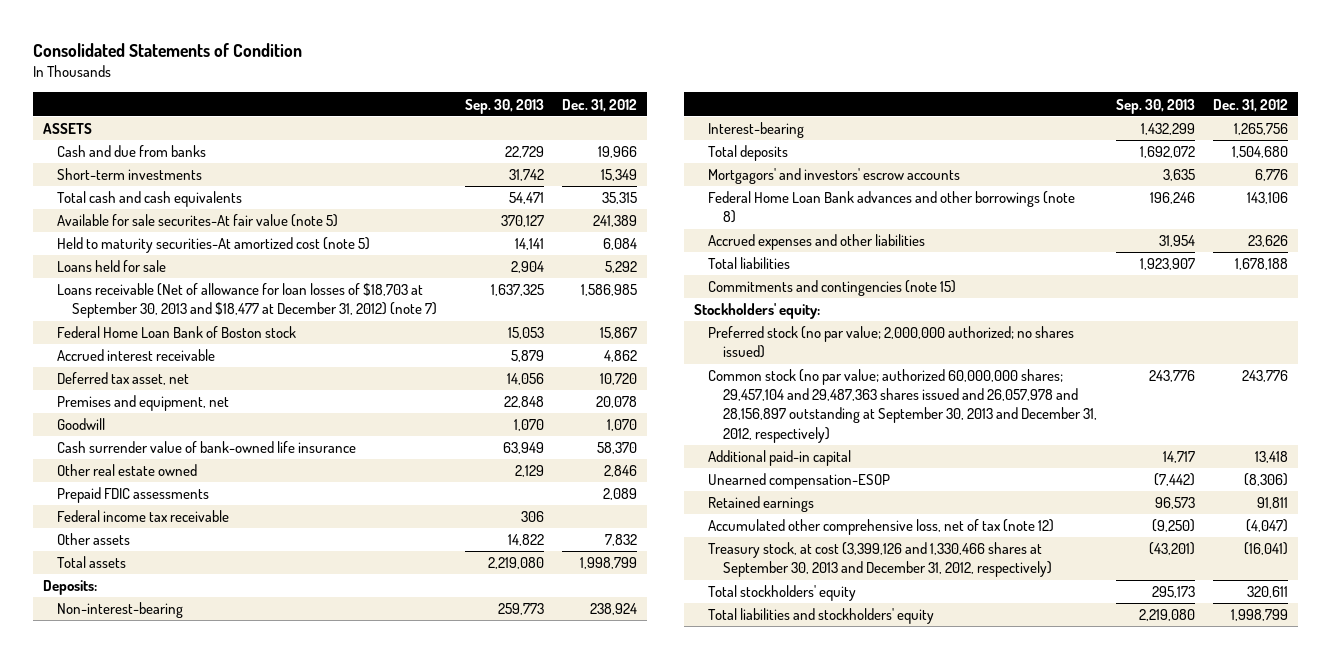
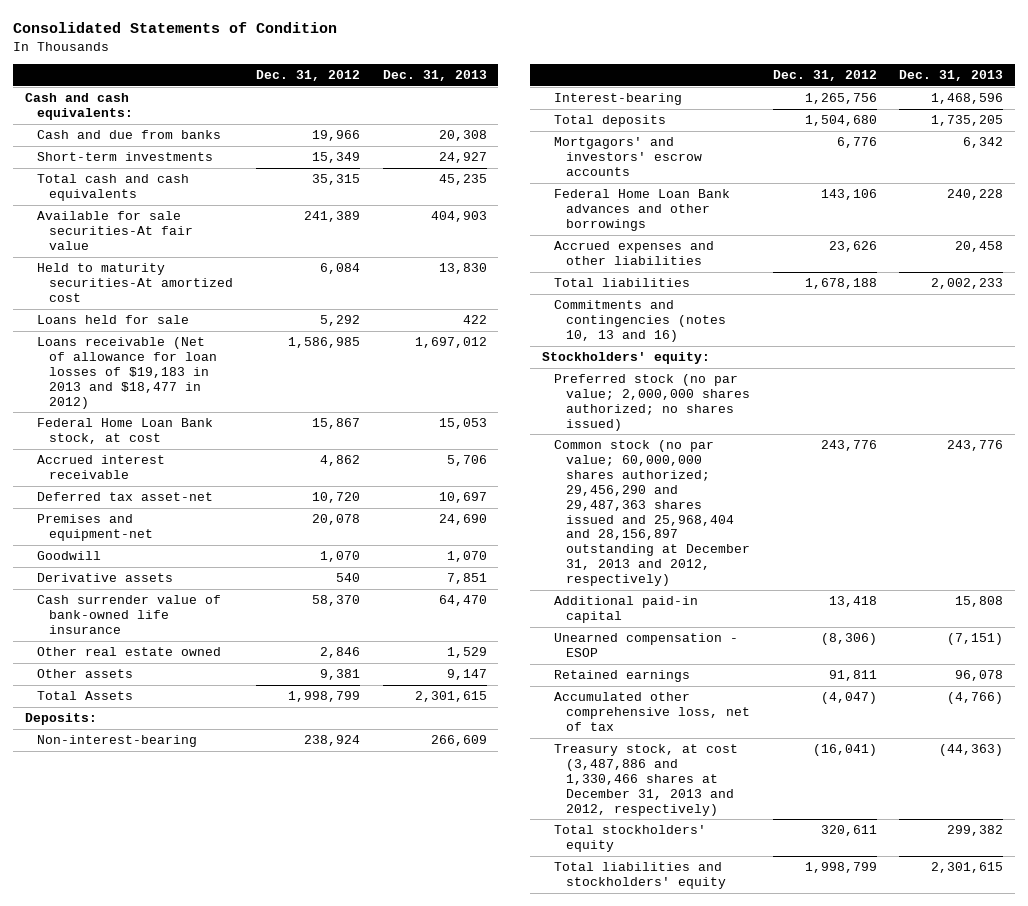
[464,98,544,114] Sep. 30, 2013 -> none
none -> [382,69,487,81] Dec. 31, 2013
[42,123,92,135] ASSETS -> none
none -> [24,93,134,121] Cash and cash equivalents:
[57,214,339,228] Available for sale securites-At fair value (note 5) -> [37,211,194,250] Available for sale securities-At fair value
[57,237,371,254] Held to maturity securities-At amortized cost (note 5) -> [37,263,234,302] Held to maturity securities-At amortized cost
[57,283,438,319] Loans receivable (Net of allowance for loan losses of $18,703 at September 30, 2013 and $18,477 at December 31, 2012) (note 7) -> [37,337,218,409] Loans receivable (Net of allowance for loan losses of $19,183 in 2013 and $18,477 in 2012)
[57,326,297,339] Federal Home Loan Bank of Boston stock -> [37,418,214,445] Federal Home Loan Bank stock, at cost
[57,372,190,386] Deferred tax asset, net -> [37,492,214,502] Deferred tax asset-net
[57,395,230,412] Premises and equipment, net -> [37,514,154,542] Premises and equipment-net
none -> [37,573,174,583] Derivative assets
[57,487,210,504] Prepaid FDIC assessments -> none
[57,510,230,523] Federal income tax receivable -> none
[605,534,638,547] 7,832 -> [319,669,360,681] 9,381
[57,556,127,569] Total assets -> [37,691,134,701] Total Assets
[708,191,1076,224] Federal Home Loan Bank advances and other borrowings (note 8) -> [553,189,730,231] Federal Home Loan Bank advances and other borrowings
[708,280,957,297] Commitments and contingencies (note 15) -> [553,300,727,342] Commitments and contingencies (notes 10, 13 and 16)
[708,326,1075,359] Preferred stock (no par value; 2,000,000 authorized; no shares issued) -> [553,374,751,431] Preferred stock (no par value; 2,000,000 shares authorized; no shares issued)
[708,369,1098,443] Common stock (no par value; authorized 60,000,000 shares; 29,457,104 and 29,487,363 shares issued and 26,057,978 and 28,156,897 outstanding at September 30, 2013 and December 31, 2012, respectively) -> [553,440,751,587] Common stock (no par value; 60,000,000 shares authorized; 29,456,290 and 29,487,363 shares issued and 25,968,404 and 28,156,897 outstanding at December 31, 2013 and 2012, respectively)
[708,473,891,490] Unearned compensation-ESOP -> [553,633,738,658] Unearned compensation - ESOP
[708,519,1055,536] Accumulated other comprehensive loss, net of tax (note 12) -> [553,692,751,731] Accumulated other comprehensive loss, net of tax
[708,542,1053,578] Treasury stock, at cost (3,399,126 and 1,330,466 shares at September 30, 2013 and December 31, 2012, respectively) -> [553,744,738,816] Treasury stock, at cost (3,487,886 and 1,330,466 shares at December 31, 2013 and 2012, respectively)

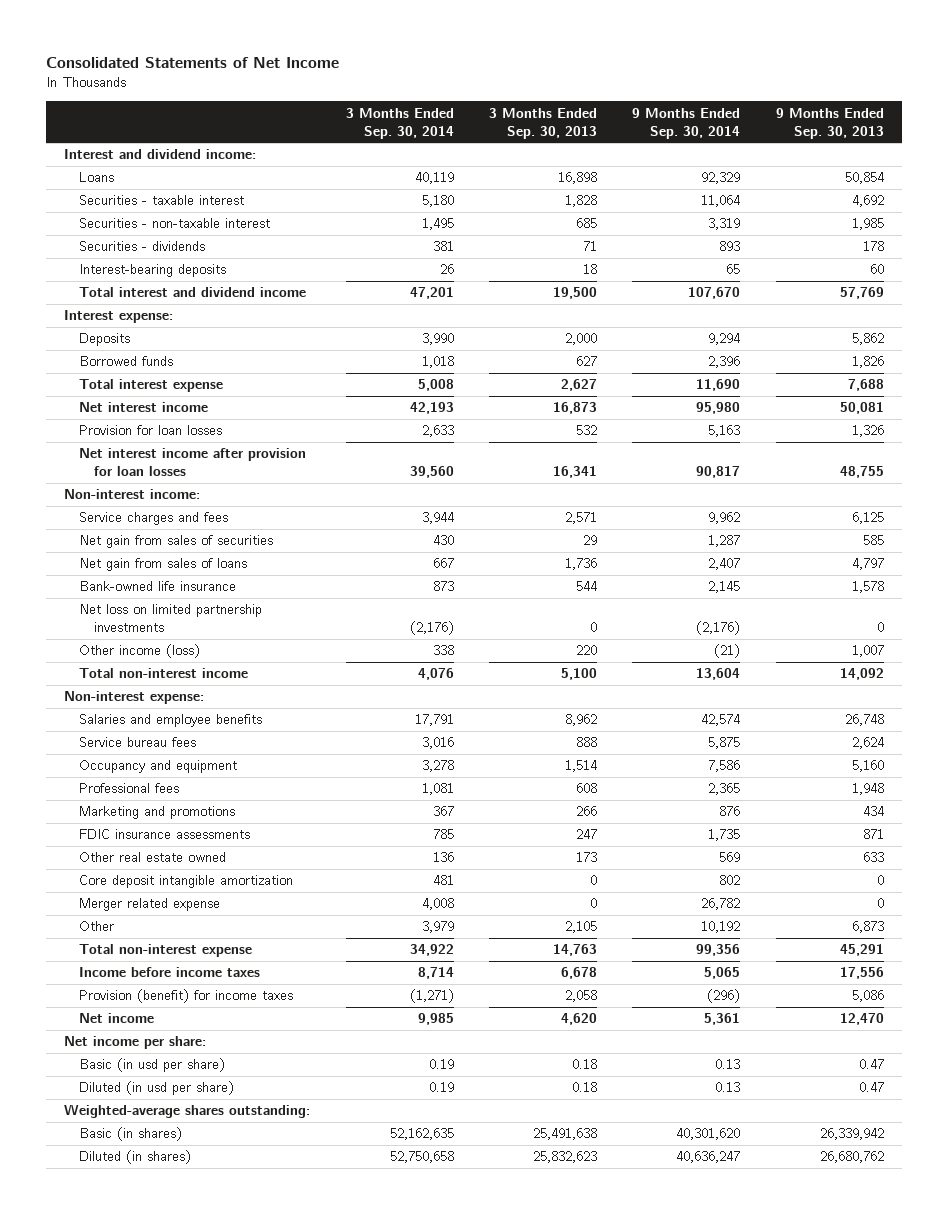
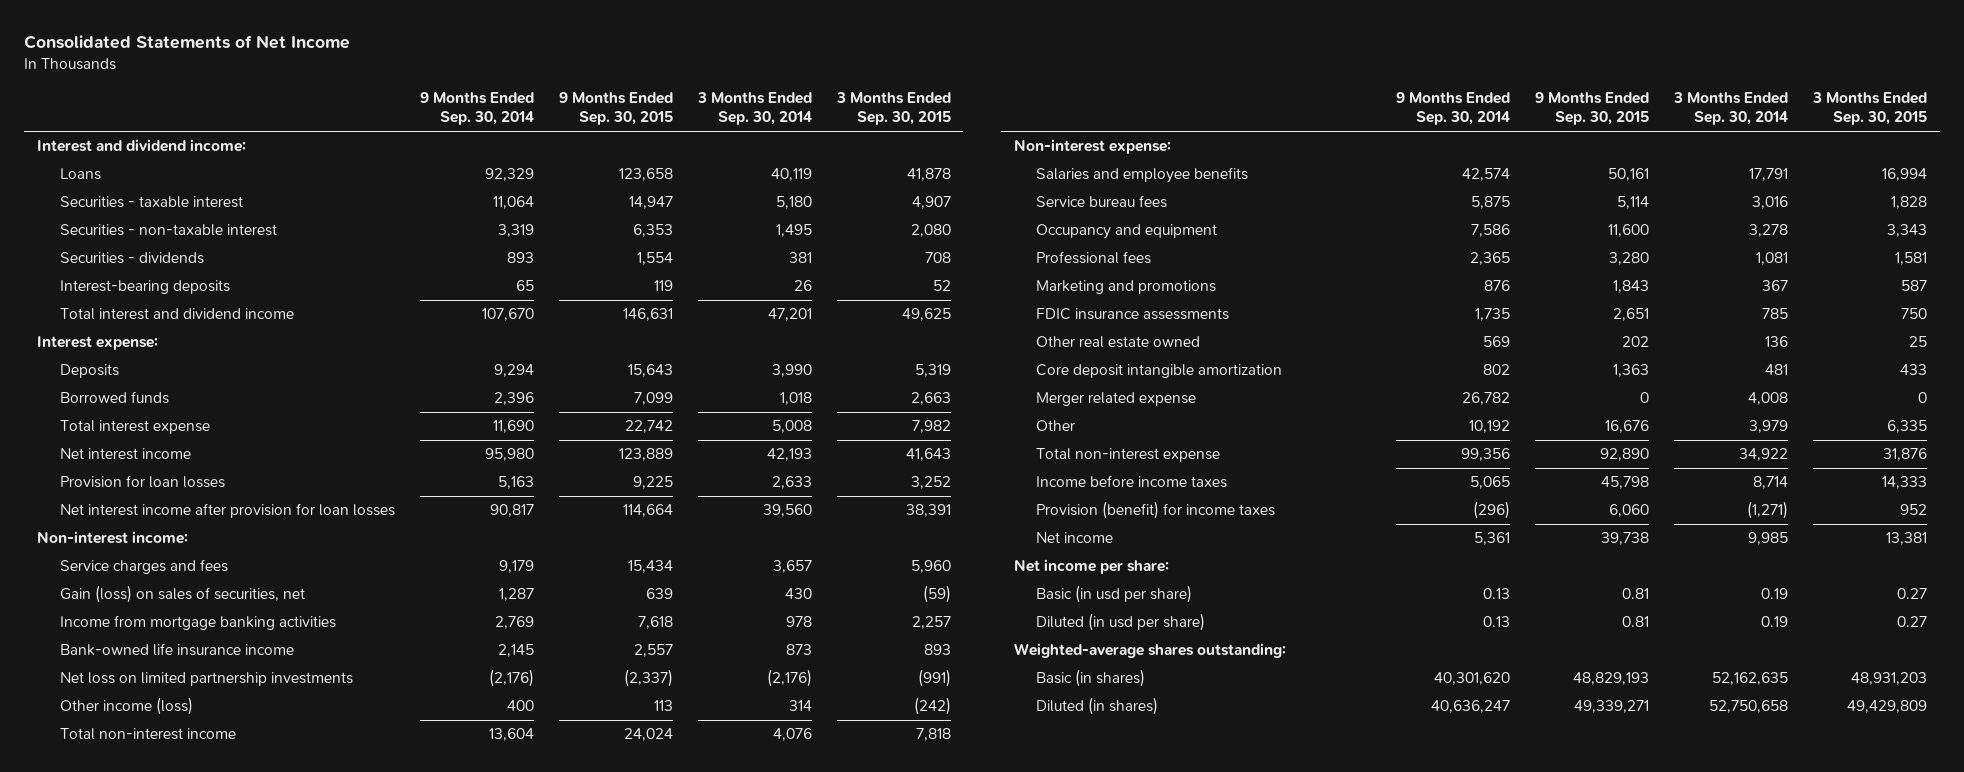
[489,107,598,139] 3 Months Ended Sep. 30, 2013 -> none
[775,107,884,139] 9 Months Ended Sep. 30, 2013 -> none
none -> [558,92,673,126] 9 Months Ended Sep. 30, 2015
none -> [835,92,951,126] 3 Months Ended Sep. 30, 2015
[78,558,247,572] Net gain from sales of loans -> none
[421,512,454,525] 3,944 -> [772,560,812,574] 3,657
[708,512,741,525] 9,962 -> [498,560,534,574] 9,179
[78,535,273,549] Net gain from sales of securities -> [59,585,305,604] Gain (loss) on sales of securities, net
none -> [59,615,336,631] Income from mortgage banking activities
[78,581,236,592] Bank-owned life insurance -> [59,643,294,657] Bank-owned life insurance income
[432,645,454,656] 338 -> [788,700,812,712] 314
[714,644,741,659] (21) -> [506,700,534,712] 400

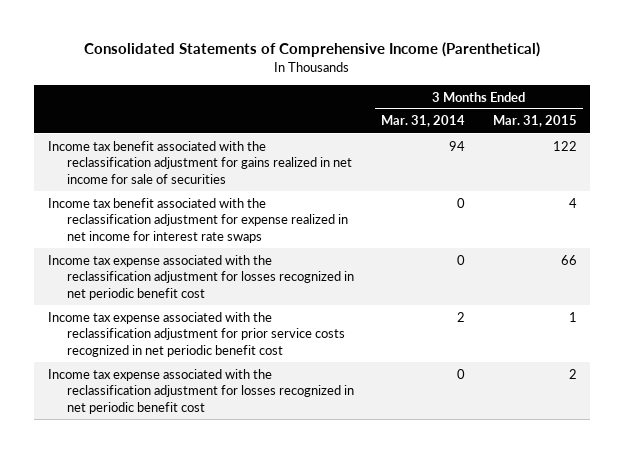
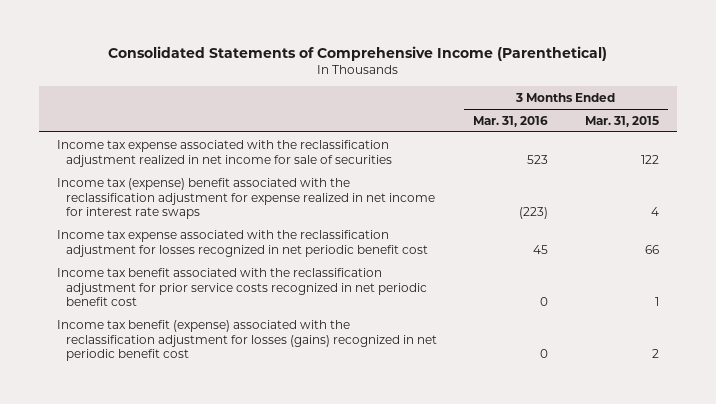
[381,115,466,128] Mar. 31, 2014 -> none
none -> [473,115,549,127] Mar. 31, 2016
[47,140,353,185] Income tax benefit associated with the reclassification adjustment for gains realized in net income for sale of securities -> [56,139,393,167] Income tax expense associated with the reclassification adjustment realized in net income for sale of securities
[47,197,349,244] Income tax benefit associated with the reclassification adjustment for expense realized in net income for interest rate swaps -> [56,177,436,220] Income tax (expense) benefit associated with the reclassification adjustment for expense realized in net income for interest rate swaps
[47,311,346,358] Income tax expense associated with the reclassification adjustment for prior service costs recognized in net periodic benefit cost -> [56,267,428,307] Income tax benefit associated with the reclassification adjustment for prior service costs recognized in net periodic benefit cost
[47,368,355,415] Income tax expense associated with the reclassification adjustment for losses recognized in net periodic benefit cost -> [56,319,438,362] Income tax benefit (expense) associated with the reclassification adjustment for losses (gains) recognized in net periodic benefit cost

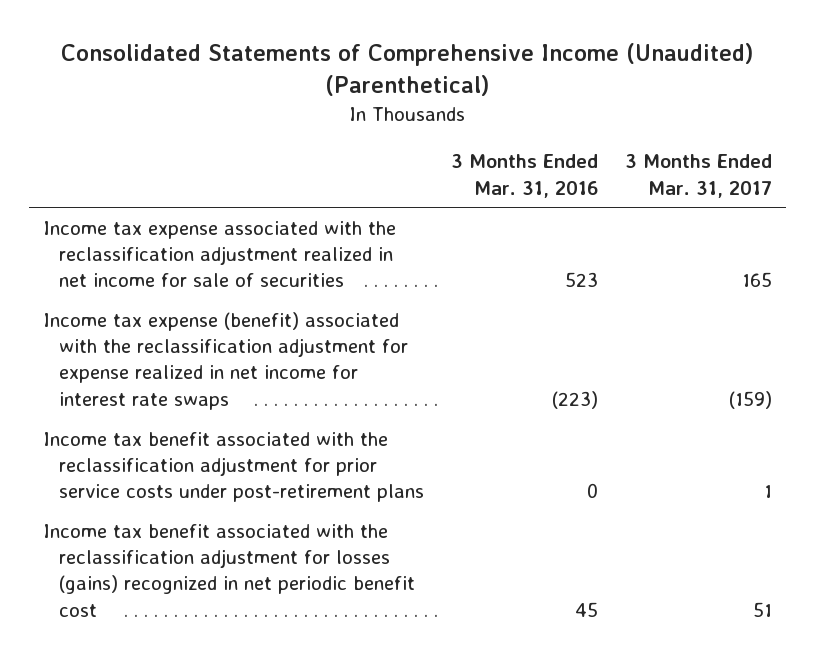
[107,45,607,61] Consolidated Statements of Comprehensive Income (Parenthetical) -> [61,42,754,96] Consolidated Statements of Comprehensive Income (Unaudited) (Parenthetical)
[584,115,659,127] Mar. 31, 2015 -> none
none -> [625,154,773,198] 3 Months Ended Mar. 31, 2017
[56,229,429,257] Income tax expense associated with the reclassification adjustment for losses recognized in net periodic benefit cost -> none
[56,177,436,220] Income tax (expense) benefit associated with the reclassification adjustment for expense realized in net income for interest rate swaps -> [42,311,409,410] Income tax expense (benefit) associated with the reclassification adjustment for expense realized in net income for interest rate swaps
[56,267,428,307] Income tax benefit associated with the reclassification adjustment for prior service costs recognized in net periodic benefit cost -> [42,431,425,503] Income tax benefit associated with the reclassification adjustment for prior service costs under post-retirement plans
[56,319,438,362] Income tax benefit (expense) associated with the reclassification adjustment for losses (gains) recognized in net periodic benefit cost -> [42,523,416,617] Income tax benefit associated with the reclassification adjustment for losses (gains) recognized in net periodic benefit cost
[540,349,549,359] 0 -> [575,601,599,617] 45

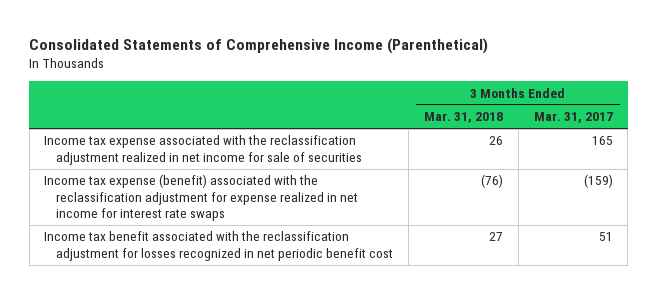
[61,42,754,96] Consolidated Statements of Comprehensive Income (Unaudited) (Parenthetical) -> [29,37,489,54] Consolidated Statements of Comprehensive Income (Parenthetical)
[451,154,599,198] 3 Months Ended Mar. 31, 2016 -> none
none -> [423,112,503,124] Mar. 31, 2018
[42,431,425,503] Income tax benefit associated with the reclassification adjustment for prior service costs under post-retirement plans -> none
[42,523,416,617] Income tax benefit associated with the reclassification adjustment for losses (gains) recognized in net periodic benefit cost -> [44,231,394,261] Income tax benefit associated with the reclassification adjustment for losses recognized in net periodic benefit cost

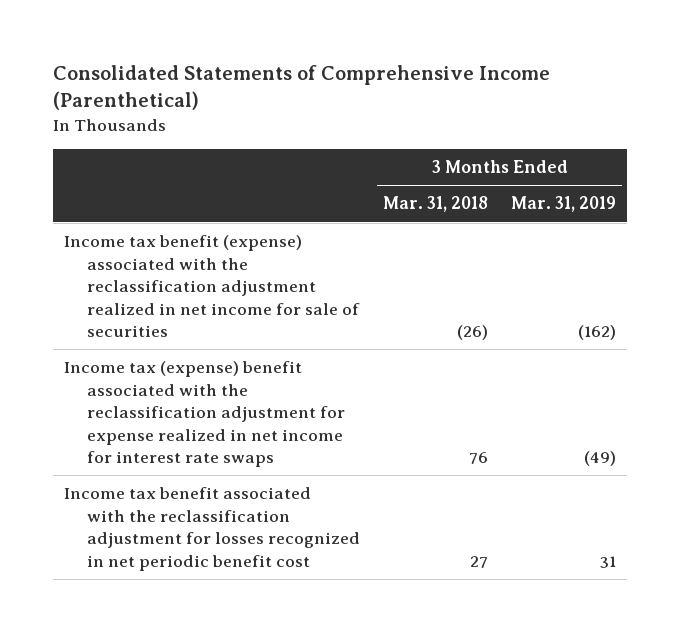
[533,112,613,124] Mar. 31, 2017 -> none
none -> [510,196,616,213] Mar. 31, 2019
[44,135,363,165] Income tax expense associated with the reclassification adjustment realized in net income for sale of securities -> [64,235,361,338] Income tax benefit (expense) associated with the reclassification adjustment realized in net income for sale of securities
[488,136,503,146] 26 -> [457,325,489,341] (26)
[44,174,359,222] Income tax expense (benefit) associated with the reclassification adjustment for expense realized in net income for interest rate swaps -> [64,361,346,468] Income tax (expense) benefit associated with the reclassification adjustment for expense realized in net income for interest rate swaps
[480,174,503,189] (76) -> [469,452,489,465] 76

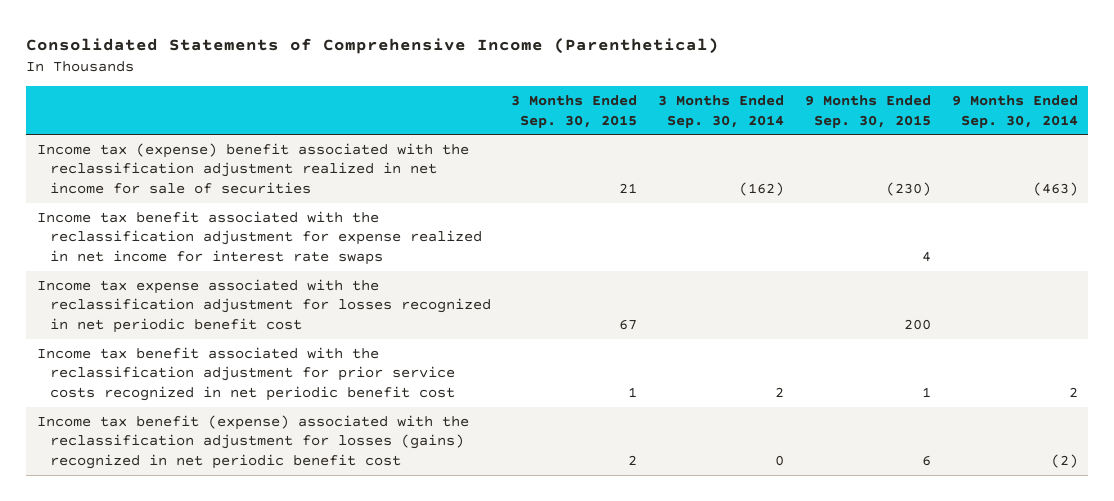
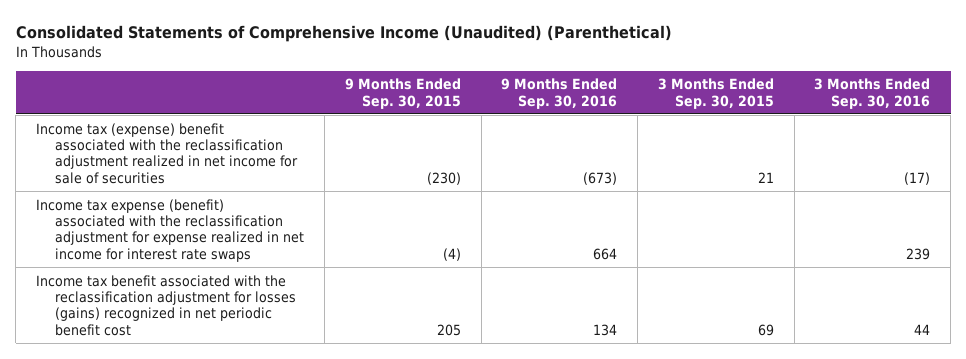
[26,38,720,55] Consolidated Statements of Comprehensive Income (Parenthetical) -> [15,24,672,42] Consolidated Statements of Comprehensive Income (Unaudited) (Parenthetical)
[658,95,785,128] 3 Months Ended Sep. 30, 2014 -> none
[951,95,1078,128] 9 Months Ended Sep. 30, 2014 -> none
none -> [501,78,618,109] 9 Months Ended Sep. 30, 2016
none -> [814,78,931,109] 3 Months Ended Sep. 30, 2016
[36,278,491,333] Income tax expense associated with the reclassification adjustment for losses recognized in net periodic benefit cost -> none
[36,346,455,401] Income tax benefit associated with the reclassification adjustment for prior service costs recognized in net periodic benefit cost -> none
[36,210,482,265] Income tax benefit associated with the reclassification adjustment for expense realized in net income for interest rate swaps -> [36,198,305,262] Income tax expense (benefit) associated with the reclassification adjustment for expense realized in net income for interest rate swaps
[921,250,931,262] 4 -> [442,247,461,261] (4)
[36,414,469,469] Income tax benefit (expense) associated with the reclassification adjustment for losses (gains) recognized in net periodic benefit cost -> [36,274,297,336] Income tax benefit associated with the reclassification adjustment for losses (gains) recognized in net periodic benefit cost
[628,454,638,465] 2 -> [757,323,774,336] 69
[921,454,931,466] 6 -> [436,323,461,336] 205

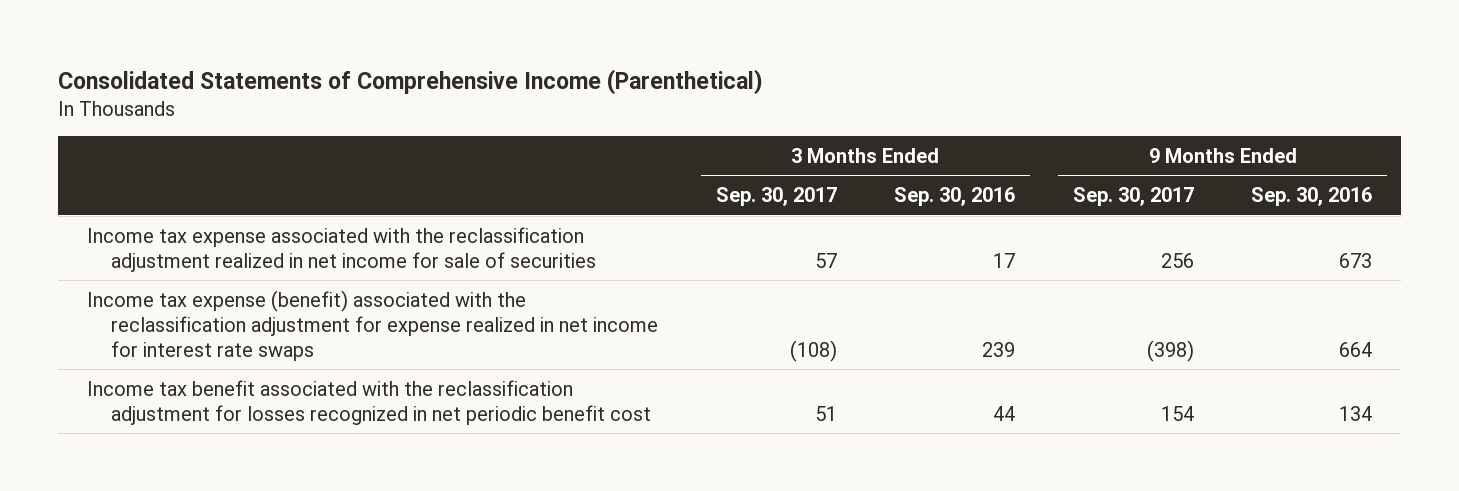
[15,24,672,42] Consolidated Statements of Comprehensive Income (Unaudited) (Parenthetical) -> [57,68,763,95] Consolidated Statements of Comprehensive Income (Parenthetical)
[344,78,461,109] 9 Months Ended Sep. 30, 2015 -> none
[657,78,774,109] 3 Months Ended Sep. 30, 2015 -> none
none -> [715,187,837,207] Sep. 30, 2017
none -> [1072,187,1194,207] Sep. 30, 2017
[36,122,299,184] Income tax (expense) benefit associated with the reclassification adjustment realized in net income for sale of securities -> [86,226,597,272] Income tax expense associated with the reclassification adjustment realized in net income for sale of securities
[583,171,618,185] (673) -> [1339,252,1373,268] 673
[904,171,931,185] (17) -> [993,252,1016,268] 17
[36,274,297,336] Income tax benefit associated with the reclassification adjustment for losses (gains) recognized in net periodic benefit cost -> [86,379,652,425] Income tax benefit associated with the reclassification adjustment for losses recognized in net periodic benefit cost

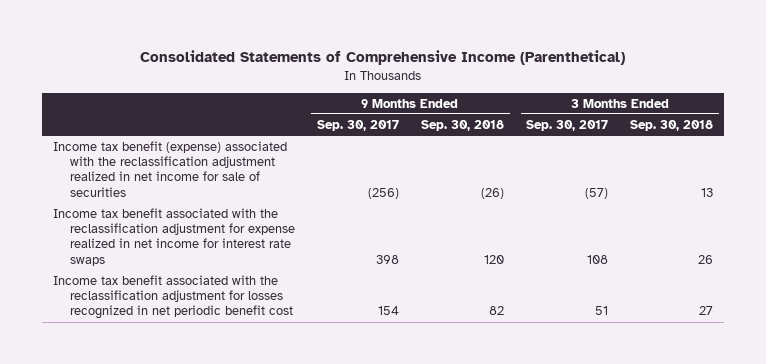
[894,187,1016,207] Sep. 30, 2016 -> none
[1251,187,1373,207] Sep. 30, 2016 -> none
none -> [421,119,505,131] Sep. 30, 2018
none -> [630,119,714,131] Sep. 30, 2018
[86,226,597,272] Income tax expense associated with the reclassification adjustment realized in net income for sale of securities -> [52,141,287,197] Income tax benefit (expense) associated with the reclassification adjustment realized in net income for sale of securities
[814,252,837,268] 57 -> [585,187,609,199] (57)
[1160,252,1194,268] 256 -> [367,187,399,199] (256)
[86,289,659,361] Income tax expense (benefit) associated with the reclassification adjustment for expense realized in net income for interest rate swaps -> [52,208,295,266] Income tax benefit associated with the reclassification adjustment for expense realized in net income for interest rate swaps
[789,339,837,362] (108) -> [587,254,609,264] 108
[1146,339,1194,362] (398) -> [375,254,399,264] 398

